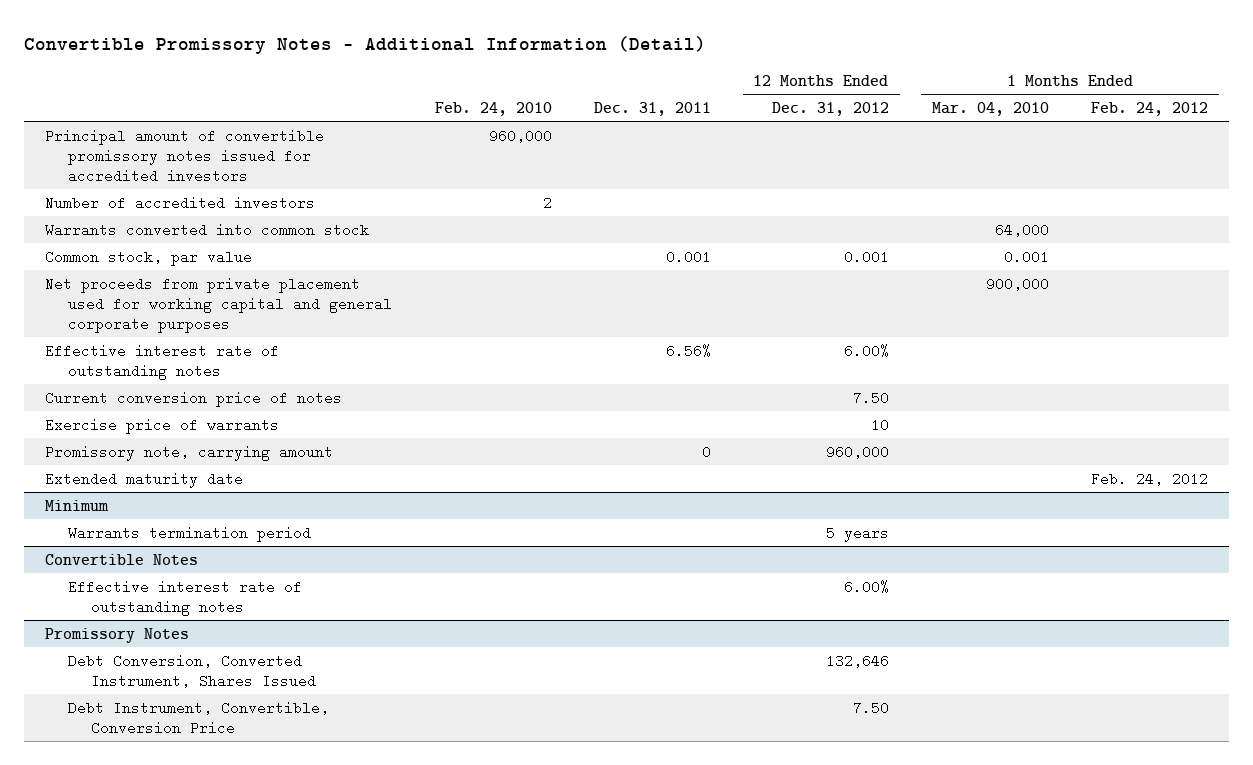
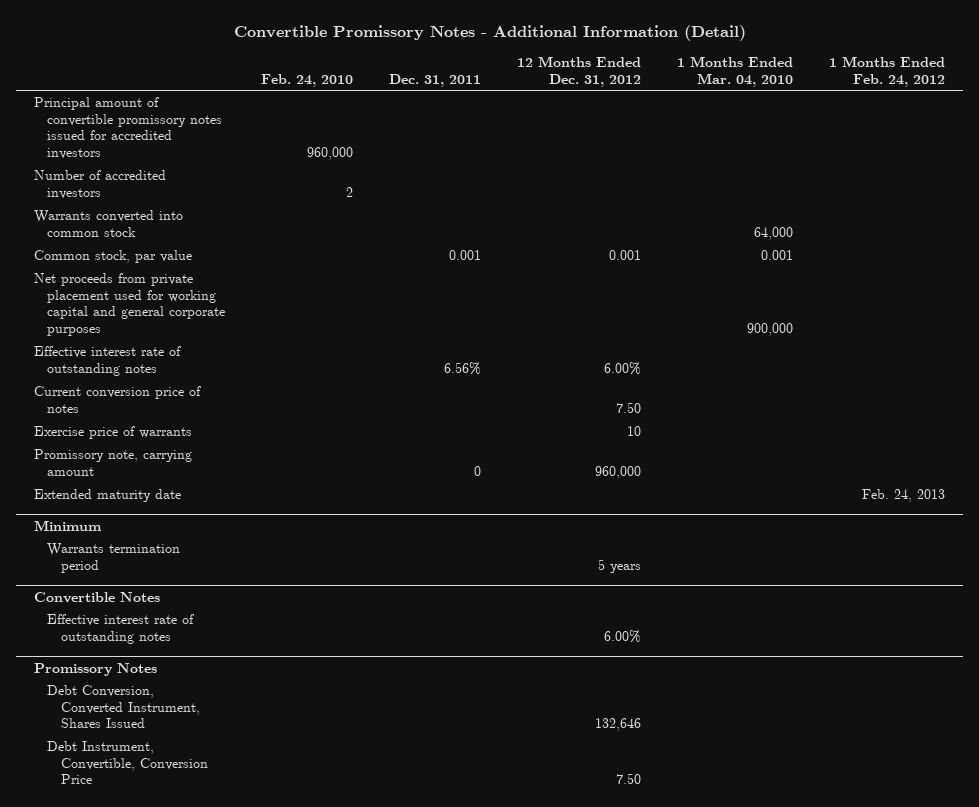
[1091,471,1209,486] Feb. 24, 2012 -> [862,489,946,503] Feb. 24, 2013

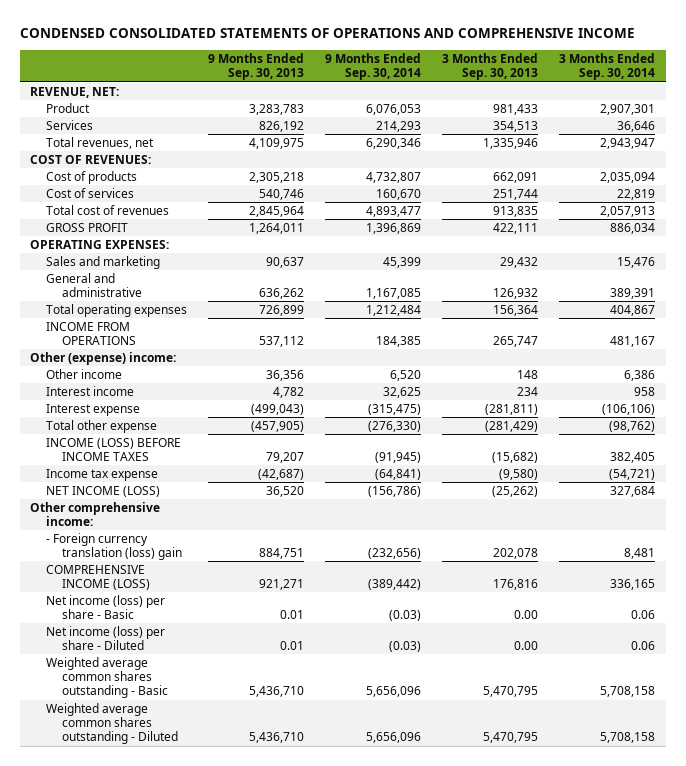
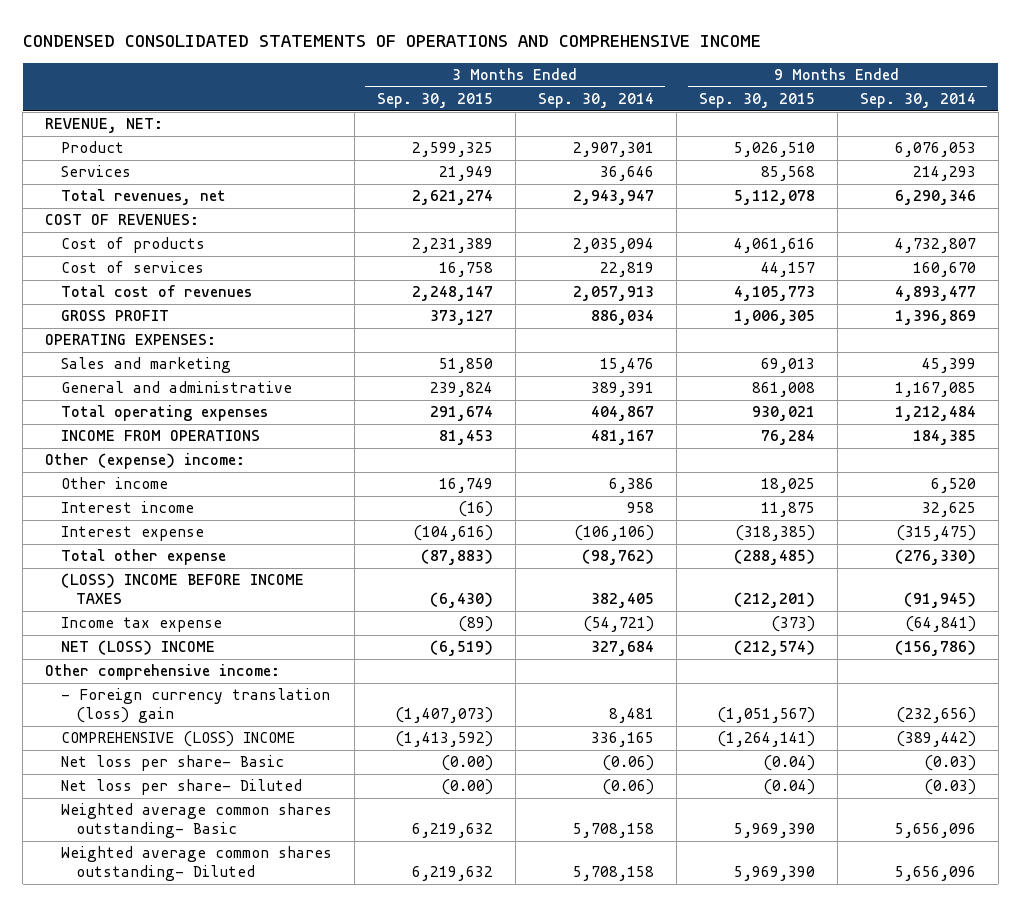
[208,53,305,81] 9 Months Ended Sep. 30, 2013 -> none
[442,53,539,81] 3 Months Ended Sep. 30, 2013 -> none
none -> [376,93,493,109] Sep. 30, 2015
none -> [698,93,815,109] Sep. 30, 2015
[46,437,182,462] INCOME (LOSS) BEFORE INCOME TAXES -> [60,573,304,605] (LOSS) INCOME BEFORE INCOME TAXES
[46,485,161,497] NET INCOME (LOSS) -> [60,640,215,656] NET (LOSS) INCOME
[46,564,151,591] COMPREHENSIVE INCOME (LOSS) -> [60,731,295,748] COMPREHENSIVE (LOSS) INCOME
[46,594,166,620] Net income (loss) per share - Basic -> [60,755,284,772] Net loss per share- Basic
[631,610,656,620] 0.06 -> [601,755,654,772] (0.06)
[46,625,166,651] Net income (loss) per share - Diluted -> [60,779,302,796] Net loss per share- Diluted
[631,641,656,651] 0.06 -> [601,779,654,796] (0.06)
[46,656,169,699] Weighted average common shares outstanding - Basic -> [60,803,332,839] Weighted average common shares outstanding- Basic
[46,702,179,745] Weighted average common shares outstanding - Diluted -> [60,846,332,882] Weighted average common shares outstanding- Diluted

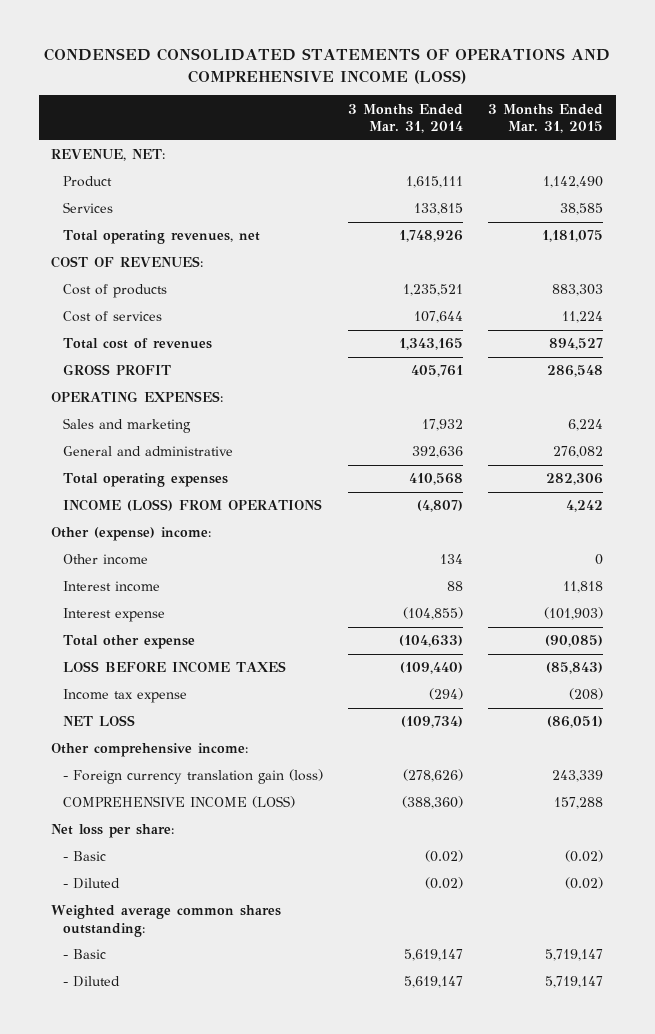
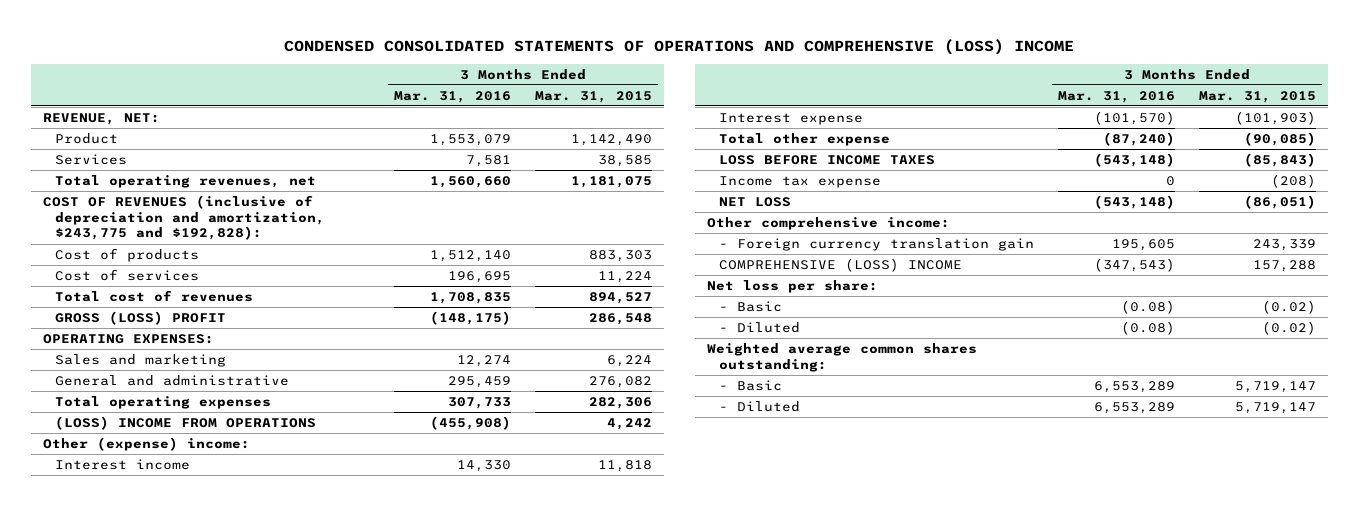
[44,48,611,84] CONDENSED CONSOLIDATED STATEMENTS OF OPERATIONS AND COMPREHENSIVE INCOME (LOSS) -> [284,38,1075,55] CONDENSED CONSOLIDATED STATEMENTS OF OPERATIONS AND COMPREHENSIVE (LOSS) INCOME
[348,103,464,134] 3 Months Ended Mar. 31, 2014 -> none
none -> [393,90,511,103] Mar. 31, 2016
[51,256,204,269] COST OF REVENUES: -> [43,194,325,241] COST OF REVENUES (inclusive of depreciation and amortization, $243,775 and $192,828):
[62,364,171,376] GROSS PROFIT -> [54,310,226,325] GROSS (LOSS) PROFIT
[62,499,322,512] INCOME (LOSS) FROM OPERATIONS -> [54,415,316,430] (LOSS) INCOME FROM OPERATIONS
[62,554,148,566] Other income -> none
[62,769,323,785] - Foreign currency translation gain (loss) -> [718,237,1034,251] - Foreign currency translation gain
[62,796,295,809] COMPREHENSIVE INCOME (LOSS) -> [718,257,962,272] COMPREHENSIVE (LOSS) INCOME

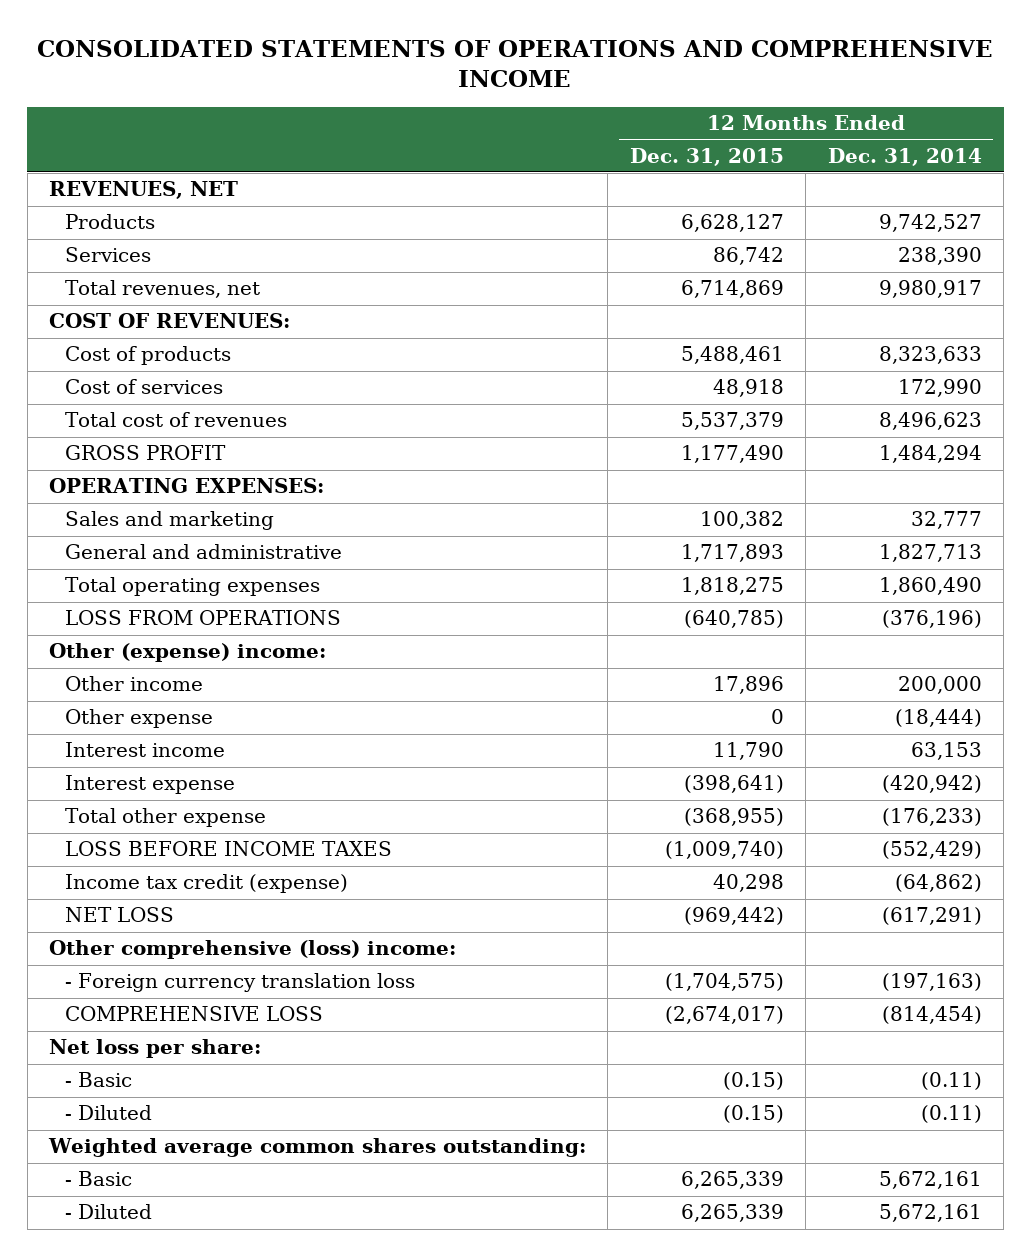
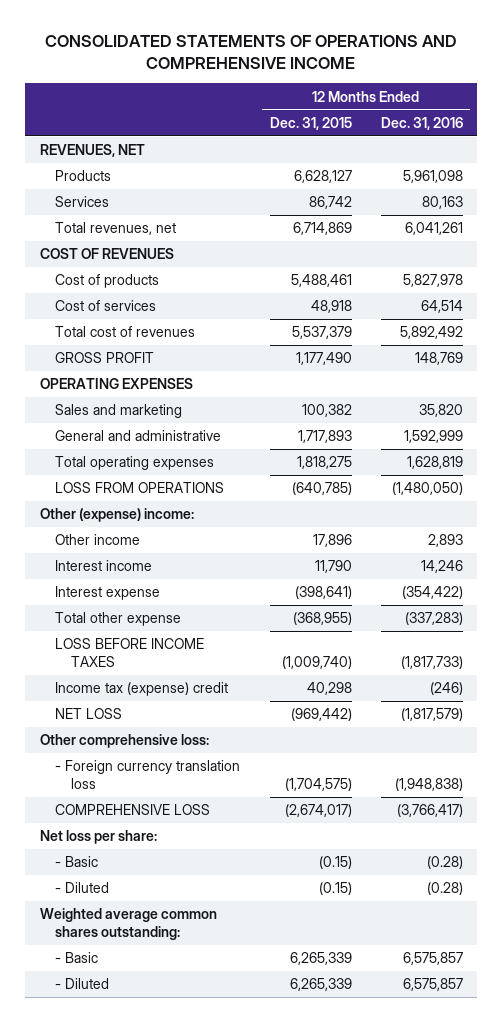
[827,147,982,166] Dec. 31, 2014 -> none
none -> [380,116,463,130] Dec. 31, 2016
[49,313,291,329] COST OF REVENUES: -> [39,248,174,260] COST OF REVENUES
[49,478,325,494] OPERATING EXPENSES: -> [39,378,193,390] OPERATING EXPENSES
[64,709,213,729] Other expense -> none
[64,874,348,894] Income tax credit (expense) -> [55,682,229,697] Income tax (expense) credit
[49,940,457,960] Other comprehensive (loss) income: -> [39,734,209,749] Other comprehensive loss:

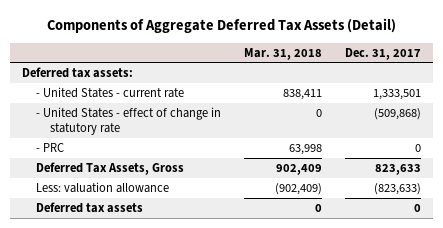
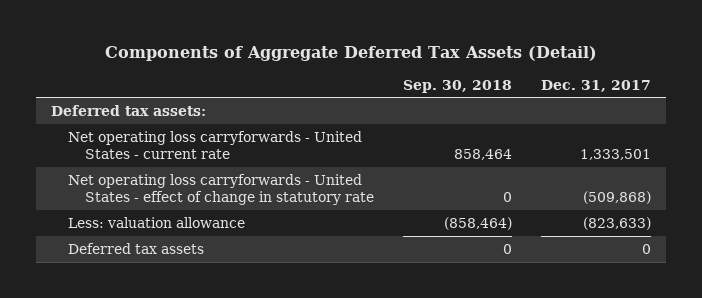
[244,47,323,60] Mar. 31, 2018 -> none
none -> [403,79,513,93] Sep. 30, 2018
[36,143,65,153] - PRC -> none
[36,162,185,176] Deferred Tax Assets, Gross -> none
[36,87,185,99] - United States - current rate -> [67,130,362,159] Net operating loss carryforwards - United States - current rate
[36,107,222,135] - United States - effect of change in statutory rate -> [67,173,375,205] Net operating loss carryforwards - United States - effect of change in statutory rate

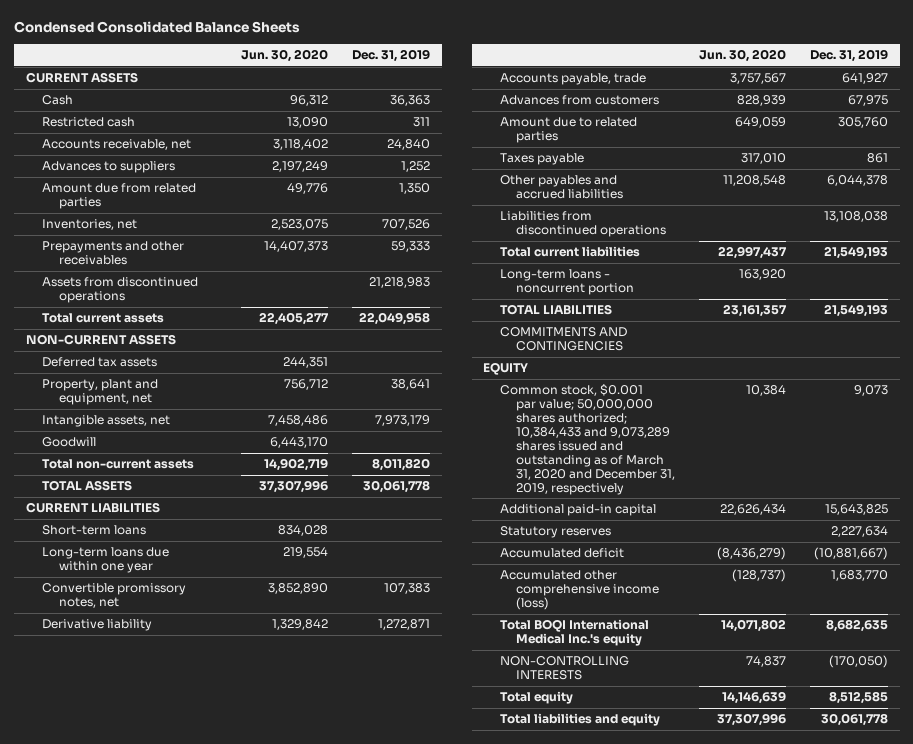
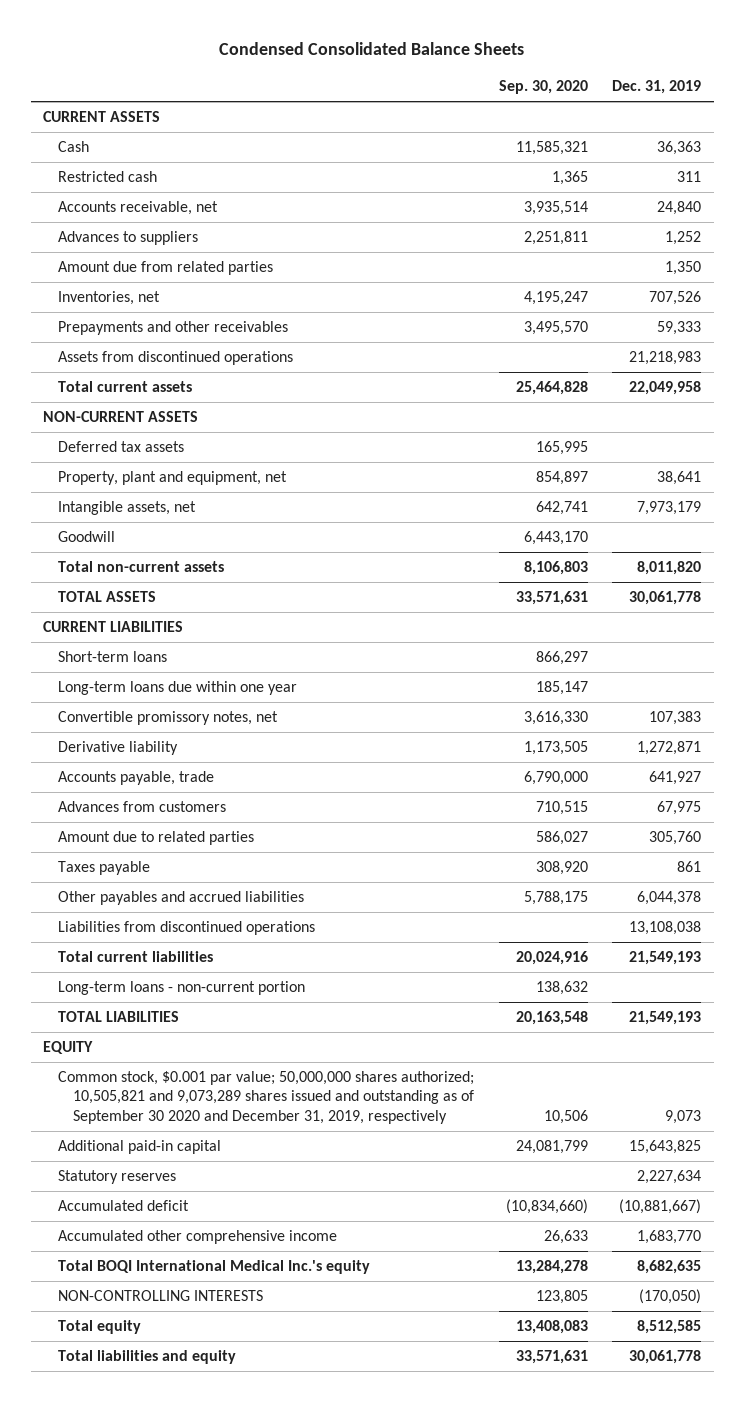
[241,49,329,63] Jun. 30, 2020 -> none
none -> [498,80,588,95] Sep. 30, 2020
[499,269,635,296] Long-term loans - noncurrent portion -> [57,981,305,996] Long-term loans - non-current portion
[499,327,627,352] COMMITMENTS AND CONTINGENCIES -> none
[499,384,676,495] Common stock, $0.001 par value; 50,000,000 shares authorized; 10,384,433 and 9,073,289 shares issued and outstanding as of March 31, 2020 and December 31, 2019, respectively -> [57,1071,474,1124] Common stock, $0.001 par value; 50,000,000 shares authorized; 10,505,821 and 9,073,289 shares issued and outstanding as of September 30 2020 and December 31, 2019, respectively
[499,570,660,611] Accumulated other comprehensive income (loss) -> [57,1230,337,1245] Accumulated other comprehensive income

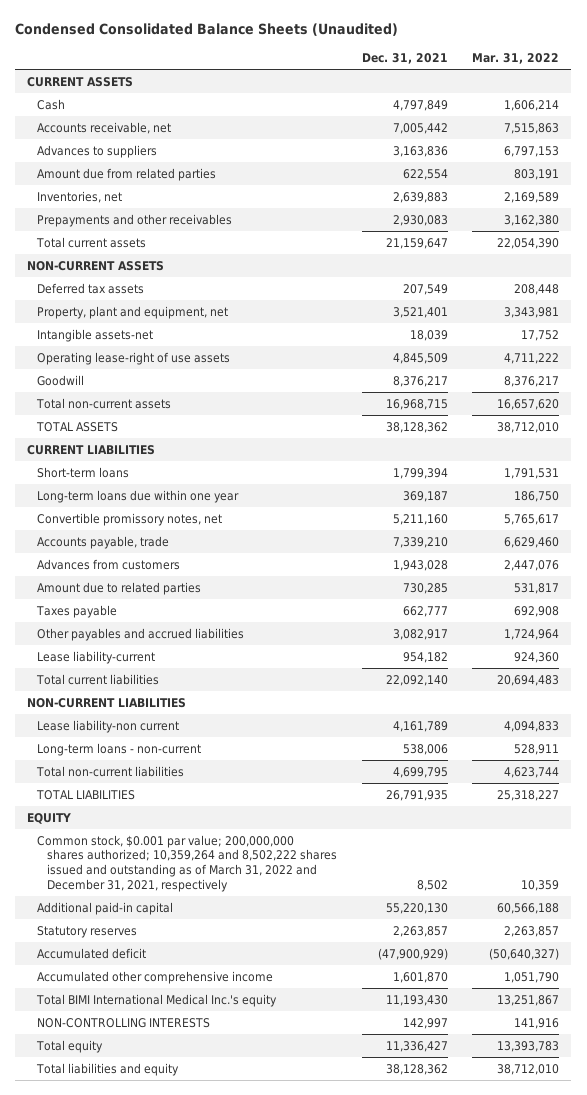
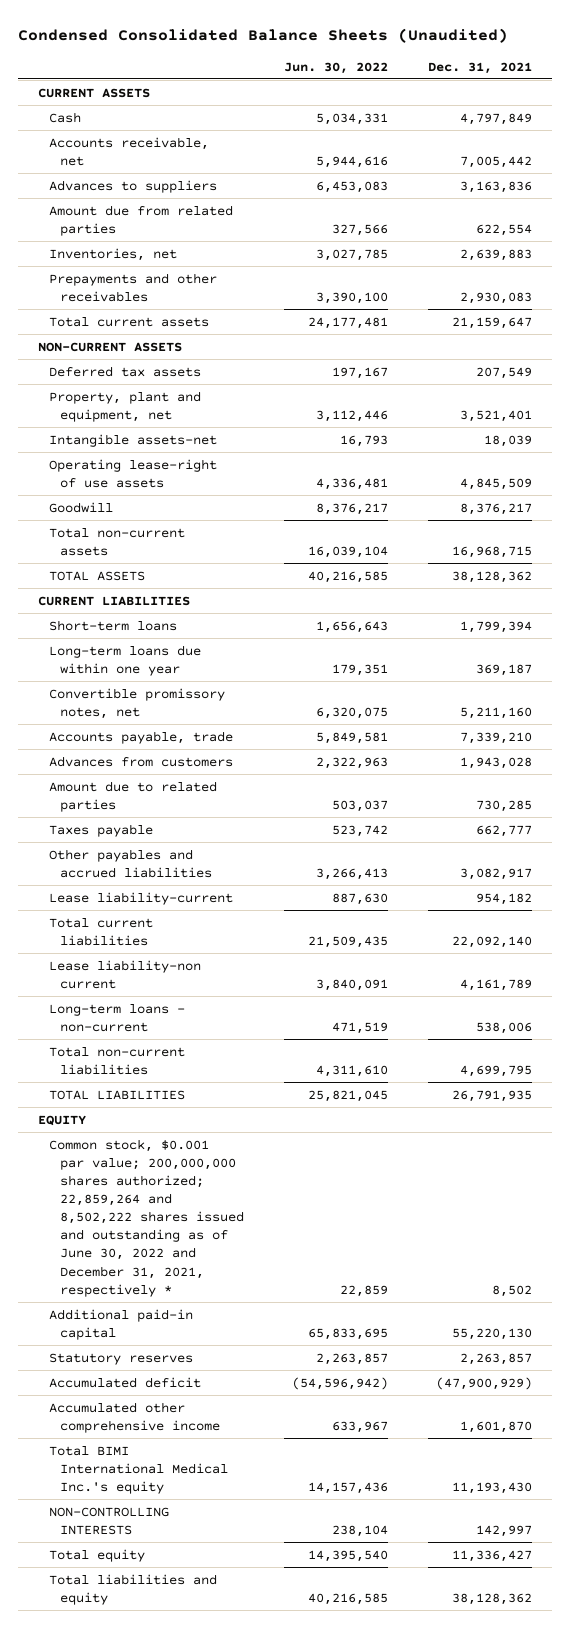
[472,53,560,65] Mar. 31, 2022 -> none
none -> [284,61,389,74] Jun. 30, 2022
[27,697,187,708] NON-CURRENT LIABILITIES -> none
[37,834,338,892] Common stock, $0.001 par value; 200,000,000 shares authorized; 10,359,264 and 8,502,222 shares issued and outstanding as of March 31, 2022 and December 31, 2021, respectively -> [48,1138,244,1297] Common stock, $0.001 par value; 200,000,000 shares authorized; 22,859,264 and 8,502,222 shares issued and outstanding as of June 30, 2022 and December 31, 2021, respectively *

